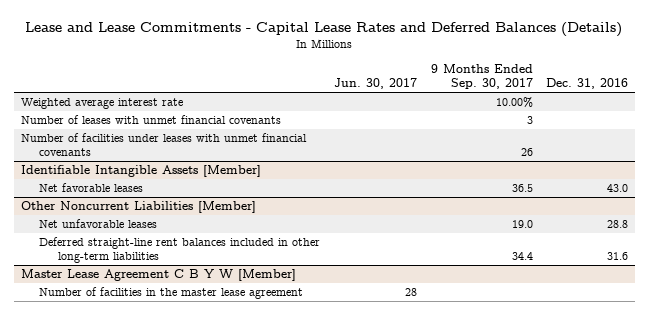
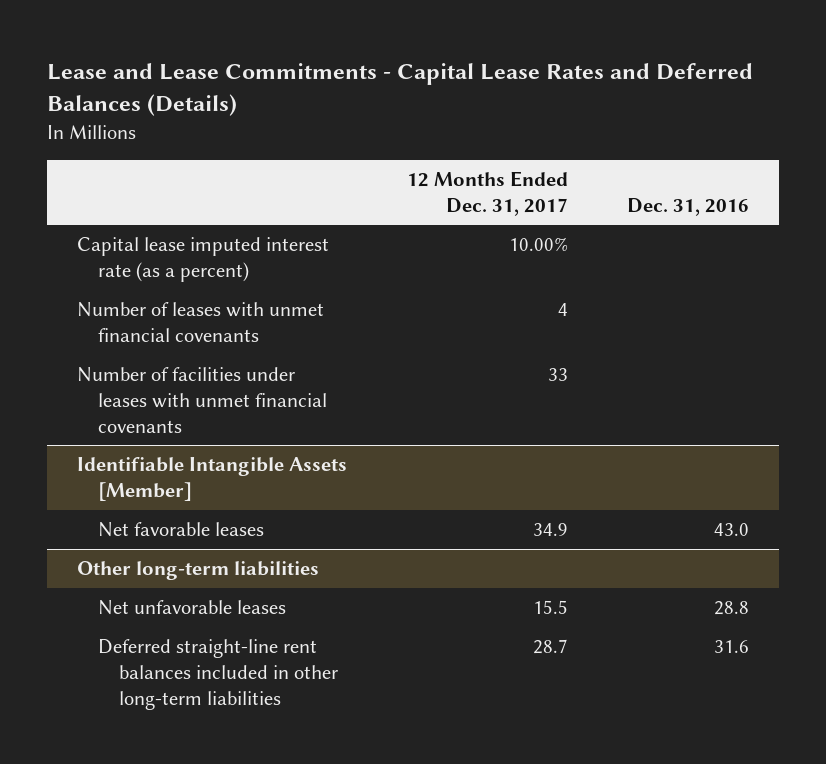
[333,78,417,90] Jun. 30, 2017 -> none
[430,64,533,90] 9 Months Ended Sep. 30, 2017 -> none
none -> [406,170,568,216] 12 Months Ended Dec. 31, 2017
[20,98,183,110] Weighted average interest rate -> none
none -> [77,237,330,282] Capital lease imputed interest rate (as a percent)
[20,201,256,214] Other Noncurrent Liabilities [Member] -> [77,561,320,581] Other long-term liabilities
[20,269,296,282] Master Lease Agreement C B Y W [Member] -> none
[39,287,304,300] Number of facilities in the master lease agreement -> none

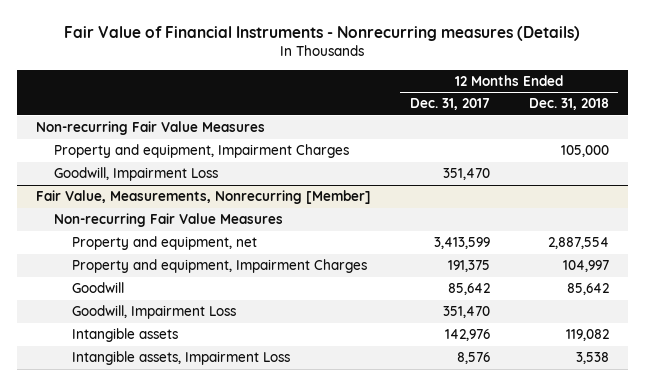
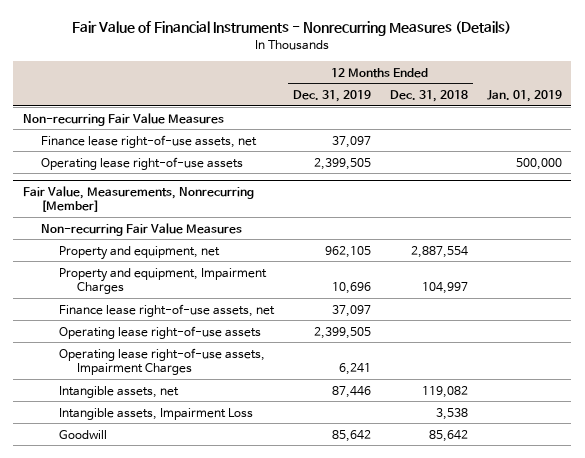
[64,25,581,41] Fair Value of Financial Instruments - Nonrecurring measures (Details) -> [72,21,512,37] Fair Value of Financial Instruments - Nonrecurring Measures (Details)
[409,98,490,111] Dec. 31, 2017 -> none
none -> [293,89,372,102] Dec. 31, 2019
none -> [486,89,562,102] Jan. 01, 2019
[54,144,350,159] Property and equipment, Impairment Charges -> none
[54,167,219,182] Goodwill, Impairment Loss -> none
none -> [40,134,257,148] Finance lease right-of-use assets, net
none -> [40,156,243,170] Operating lease right-of-use assets
[71,305,236,320] Goodwill, Impairment Loss -> none
none -> [59,303,276,317] Finance lease right-of-use assets, net
none -> [59,325,262,339] Operating lease right-of-use assets
none -> [59,347,266,375] Operating lease right-of-use assets, Impairment Charges
[71,328,178,343] Intangible assets -> [59,385,180,398] Intangible assets, net
[71,282,124,294] Goodwill -> [59,429,108,439] Goodwill

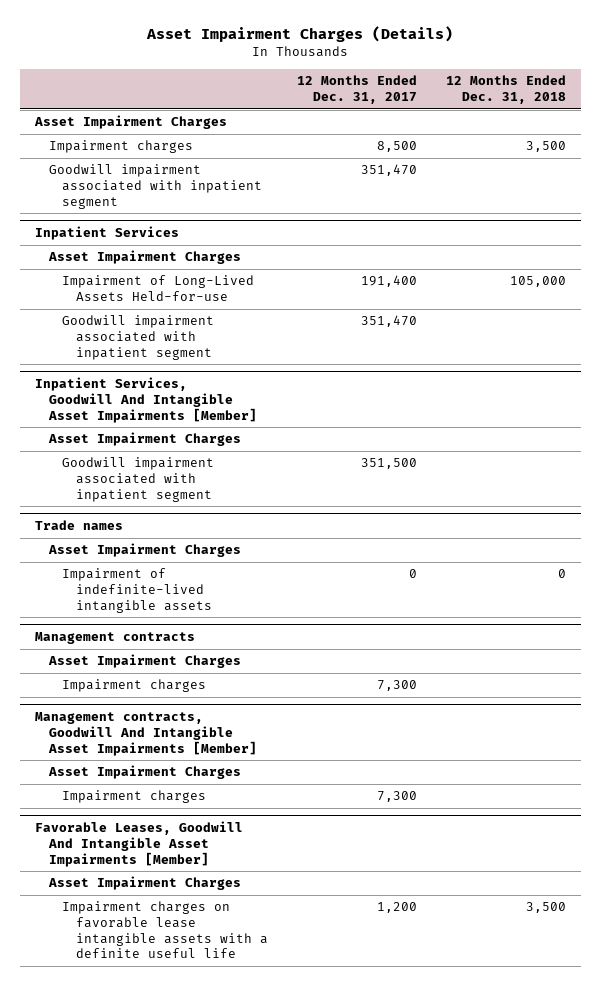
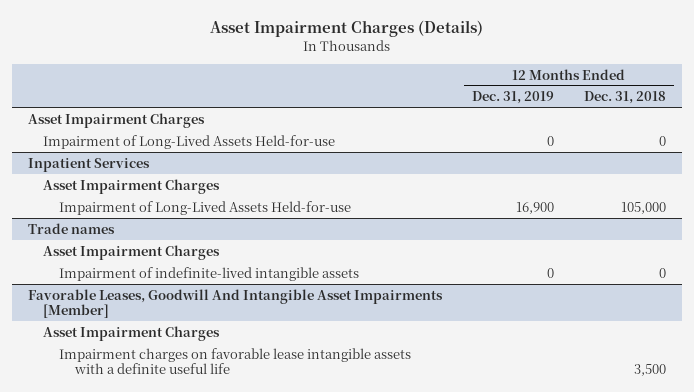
[297,75,418,104] 12 Months Ended Dec. 31, 2017 -> none
none -> [472,91,555,105] Dec. 31, 2019
[48,140,193,154] Impairment charges -> none
[48,164,263,209] Goodwill impairment associated with inpatient segment -> none
none -> [43,134,336,149] Impairment of Long-Lived Assets Held-for-use
[62,315,215,360] Goodwill impairment associated with inpatient segment -> none
[34,377,257,423] Inpatient Services, Goodwill And Intangible Asset Impairments [Member] -> none
[47,432,241,447] Asset Impairment Charges -> none
[62,457,215,502] Goodwill impairment associated with inpatient segment -> none
[34,632,195,645] Management contracts -> none
[47,654,241,669] Asset Impairment Charges -> none
[62,679,207,693] Impairment charges -> none
[34,712,257,756] Management contracts, Goodwill And Intangible Asset Impairments [Member] -> none
[47,765,241,780] Asset Impairment Charges -> none
[62,790,207,804] Impairment charges -> none

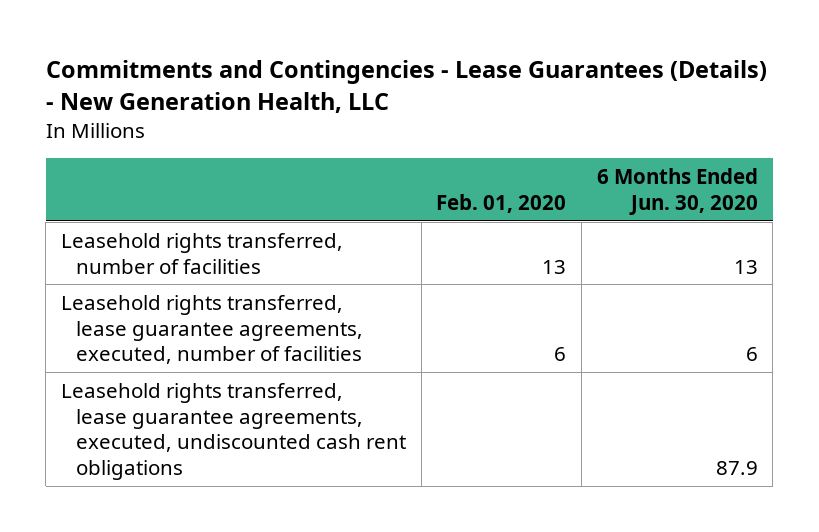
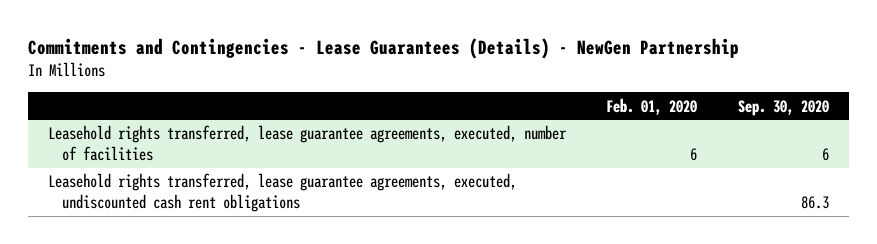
[45,59,767,113] Commitments and Contingencies - Lease Guarantees (Details) - New Generation Health, LLC -> [27,37,739,59] Commitments and Contingencies - Lease Guarantees (Details) - NewGen Partnership
[596,167,758,215] 6 Months Ended Jun. 30, 2020 -> none
none -> [737,99,829,116] Sep. 30, 2020
[61,232,344,274] Leasehold rights transferred, number of facilities -> none

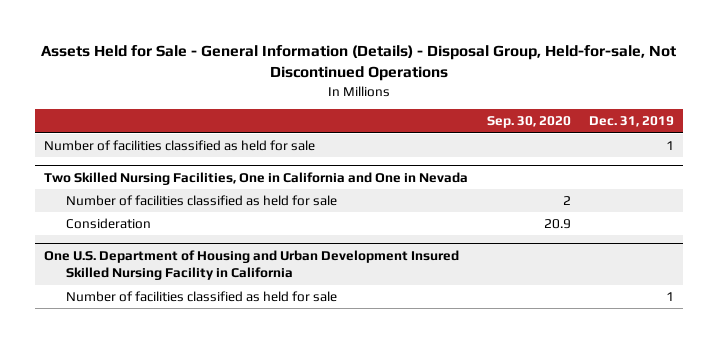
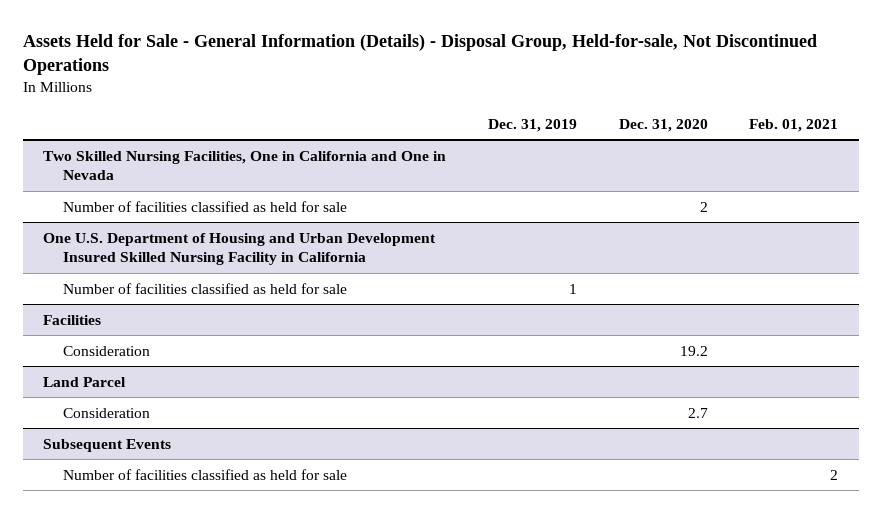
[486,116,571,129] Sep. 30, 2020 -> none
none -> [618,118,708,132] Dec. 31, 2020
none -> [749,118,839,132] Feb. 01, 2021
[44,140,316,152] Number of facilities classified as held for sale -> none
[65,218,151,230] Consideration -> none
none -> [43,314,102,325] Facilities
none -> [62,345,150,356] Consideration
none -> [43,376,127,387] Land Parcel
none -> [62,407,150,418] Consideration
none -> [43,438,172,452] Subsequent Events
none -> [62,468,347,480] Number of facilities classified as held for sale

